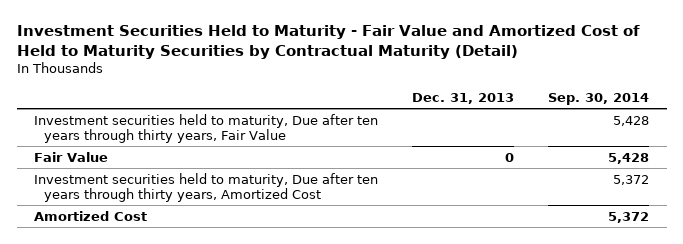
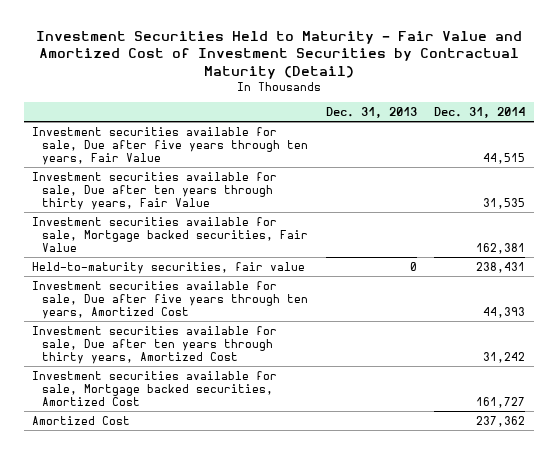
[16,25,640,59] Investment Securities Held to Maturity - Fair Value and Amortized Cost of Held to Maturity Securities by Contractual Maturity (Detail) -> [35,30,522,79] Investment Securities Held to Maturity - Fair Value and Amortized Cost of Investment Securities by Contractual Maturity (Detail)
[548,92,650,105] Sep. 30, 2014 -> none
none -> [433,107,525,119] Dec. 31, 2014
none -> [32,126,309,165] Investment securities available for sale, Due after five years through ten years, Fair Value
[33,113,378,143] Investment securities held to maturity, Due after ten years through thirty years, Fair Value -> [32,171,278,210] Investment securities available for sale, Due after ten years through thirty years, Fair Value
none -> [32,216,309,252] Investment securities available for sale, Mortgage backed securities, Fair Value
[33,151,108,162] Fair Value -> [32,261,306,274] Held-to-maturity securities, fair value
none -> [32,280,309,319] Investment securities available for sale, Due after five years through ten years, Amortized Cost
[33,172,378,202] Investment securities held to maturity, Due after ten years through thirty years, Amortized Cost -> [32,325,278,364] Investment securities available for sale, Due after ten years through thirty years, Amortized Cost
none -> [32,370,278,406] Investment securities available for sale, Mortgage backed securities, Amortized Cost

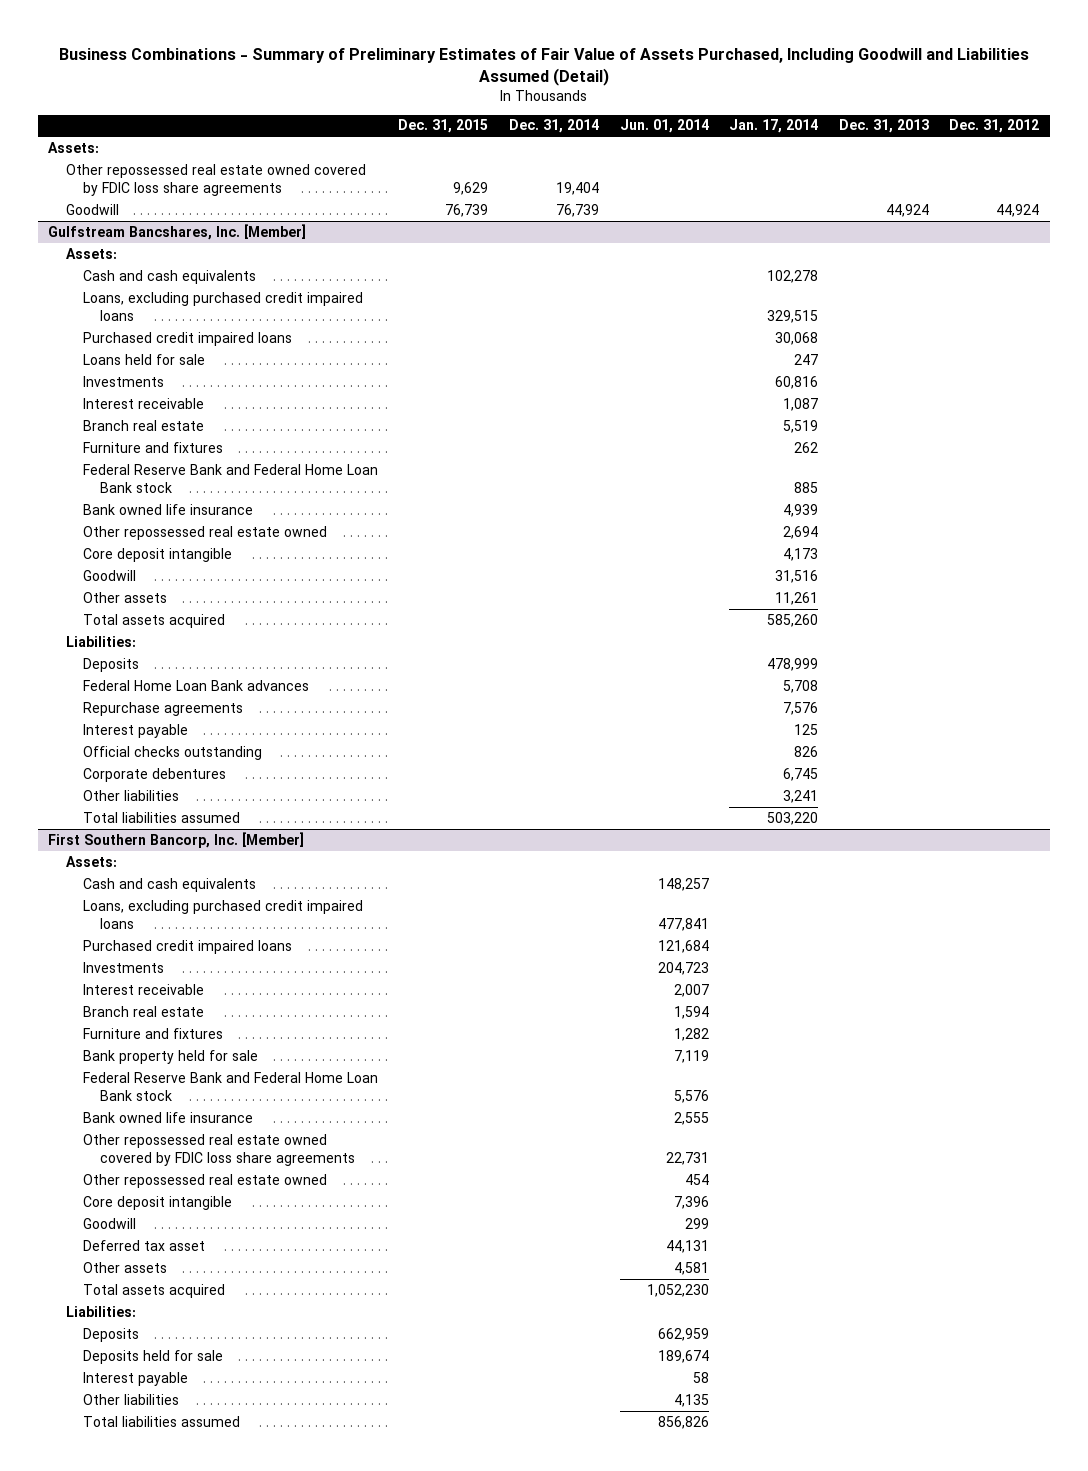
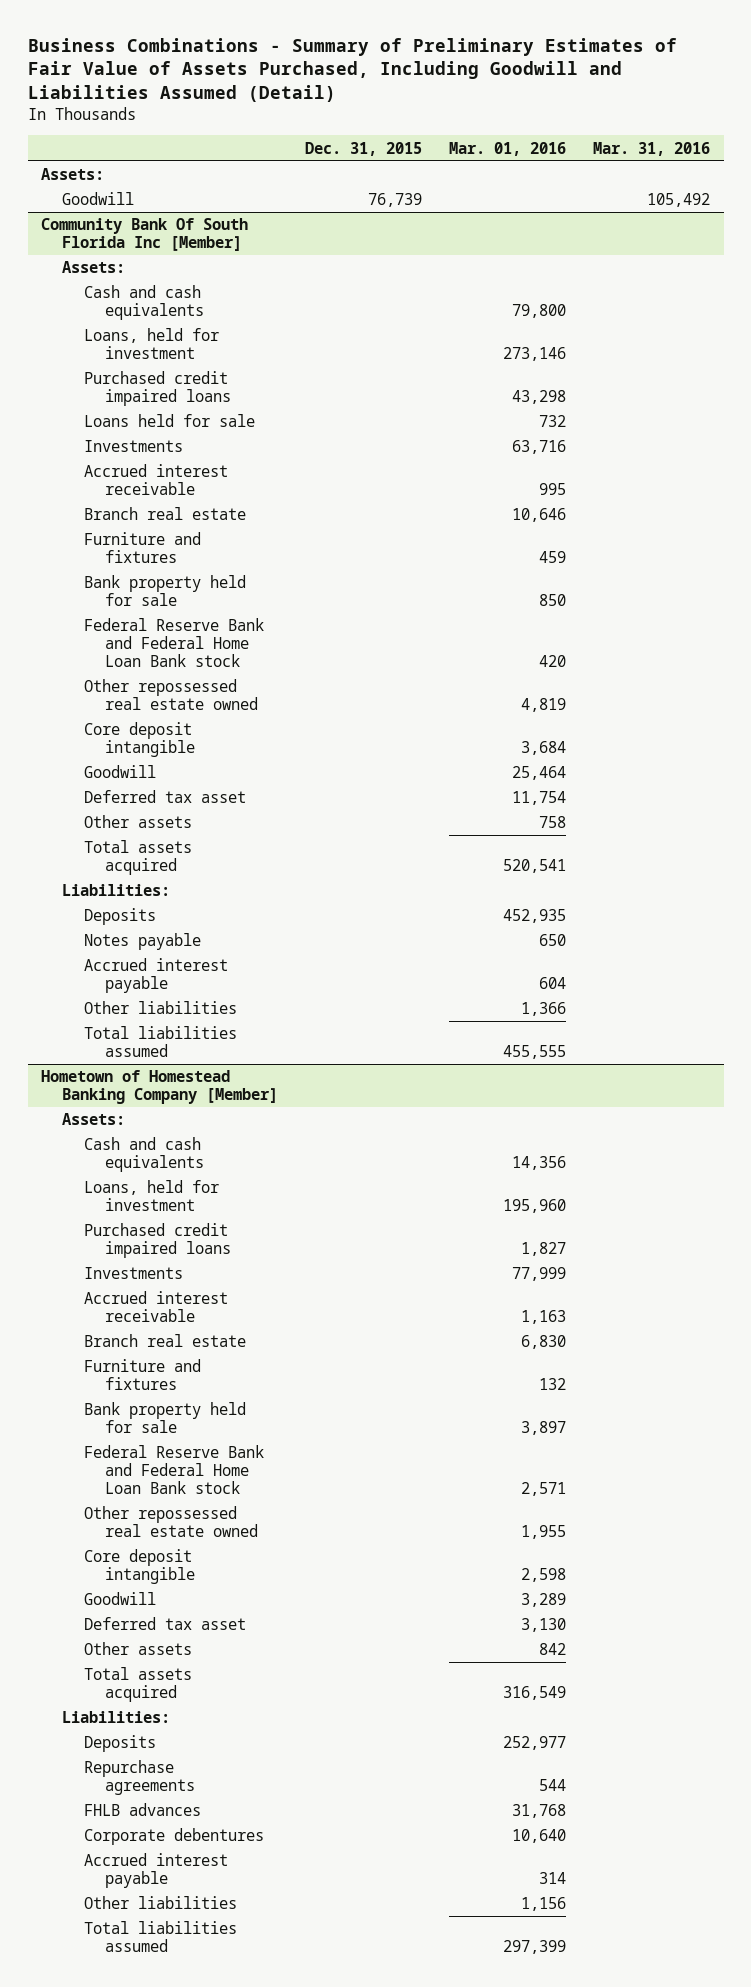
[508,119,599,134] Dec. 31, 2014 -> none
[619,119,709,134] Jun. 01, 2014 -> none
[729,119,819,134] Jan. 17, 2014 -> none
[838,119,929,134] Dec. 31, 2013 -> none
[949,119,1040,134] Dec. 31, 2012 -> none
none -> [449,141,567,156] Mar. 01, 2016
none -> [593,141,711,156] Mar. 31, 2016
[65,163,366,196] Other repossessed real estate owned covered by FDIC loss share agreements -> none
[48,223,307,240] Gulfstream Bancshares, Inc. [Member] -> none
[65,247,117,259] Assets: -> none
[82,269,256,284] Cash and cash equivalents -> none
[82,291,363,321] Loans, excluding purchased credit impaired loans -> none
[82,331,292,346] Purchased credit impaired loans -> none
[82,353,205,365] Loans held for sale -> none
[82,375,164,387] Investments -> none
[82,397,204,409] Interest receivable -> none
[82,419,204,431] Branch real estate -> none
[82,441,223,453] Furniture and fixtures -> none
[82,463,378,493] Federal Reserve Bank and Federal Home Loan Bank stock -> none
[82,503,253,515] Bank owned life insurance -> none
[82,525,327,540] Other repossessed real estate owned -> none
[82,547,232,562] Core deposit intangible -> none
[82,569,136,581] Goodwill -> none
[82,591,167,603] Other assets -> none
[82,613,225,628] Total assets acquired -> none
[65,635,136,647] Liabilities: -> none
[82,657,139,672] Deposits -> none
[82,679,309,691] Federal Home Loan Bank advances -> none
[82,701,243,716] Repurchase agreements -> none
[82,723,188,738] Interest payable -> none
[82,745,262,760] Official checks outstanding -> none
[82,767,226,782] Corporate debentures -> none
[82,789,179,801] Other liabilities -> none
[82,811,240,823] Total liabilities assumed -> none
[48,831,305,848] First Southern Bancorp, Inc. [Member] -> none
[65,855,117,867] Assets: -> none
[82,877,256,892] Cash and cash equivalents -> none
[82,899,363,929] Loans, excluding purchased credit impaired loans -> none
[82,939,292,954] Purchased credit impaired loans -> none
[82,961,164,973] Investments -> none
[82,983,204,995] Interest receivable -> none
[82,1005,204,1017] Branch real estate -> none
[82,1027,223,1039] Furniture and fixtures -> none
[82,1049,258,1064] Bank property held for sale -> none
[82,1071,378,1101] Federal Reserve Bank and Federal Home Loan Bank stock -> none
[82,1111,253,1123] Bank owned life insurance -> none
[82,1133,355,1166] Other repossessed real estate owned covered by FDIC loss share agreements -> none
[82,1173,327,1188] Other repossessed real estate owned -> none
[82,1195,232,1210] Core deposit intangible -> none
[82,1217,136,1229] Goodwill -> none
[82,1239,205,1251] Deferred tax asset -> none
[82,1261,167,1273] Other assets -> none
[82,1283,225,1298] Total assets acquired -> none
[65,1305,136,1317] Liabilities: -> none
[82,1327,139,1342] Deposits -> none
[82,1349,223,1364] Deposits held for sale -> none
[82,1371,188,1386] Interest payable -> none
[82,1393,179,1405] Other liabilities -> none
[82,1415,240,1427] Total liabilities assumed -> none
none -> [41,218,249,252] Community Bank Of South Florida Inc [Member]
none -> [62,261,126,274] Assets:
none -> [83,285,204,321] Cash and cash equivalents
none -> [83,328,219,360] Loans, held for investment
none -> [83,371,231,407] Purchased credit impaired loans
none -> [83,414,255,428] Loans held for sale
none -> [83,440,183,453] Investments
none -> [83,464,228,496] Accrued interest receivable
none -> [83,507,246,521] Branch real estate
none -> [83,532,201,564] Furniture and fixtures
none -> [83,575,246,607] Bank property held for sale
none -> [83,618,264,667] Federal Reserve Bank and Federal Home Loan Bank stock
none -> [83,679,258,711] Other repossessed real estate owned
none -> [83,722,195,758] Core deposit intangible
none -> [83,765,156,779] Goodwill
none -> [83,790,246,804] Deferred tax asset
none -> [83,815,192,829] Other assets
none -> [83,840,192,876] Total assets acquired
none -> [62,884,171,897] Liabilities:
none -> [83,908,156,926] Deposits
none -> [83,933,201,951] Notes payable
none -> [83,958,228,994] Accrued interest payable
none -> [83,1001,237,1015] Other liabilities
none -> [83,1026,237,1058] Total liabilities assumed
none -> [41,1070,279,1105] Hometown of Homestead Banking Company [Member]
none -> [62,1113,126,1126] Assets:
none -> [83,1137,204,1173] Cash and cash equivalents
none -> [83,1180,219,1212] Loans, held for investment
none -> [83,1223,231,1259] Purchased credit impaired loans
none -> [83,1267,183,1280] Investments
none -> [83,1291,228,1323] Accrued interest receivable
none -> [83,1334,246,1348] Branch real estate
none -> [83,1359,201,1391] Furniture and fixtures
none -> [83,1402,246,1434] Bank property held for sale
none -> [83,1445,264,1494] Federal Reserve Bank and Federal Home Loan Bank stock
none -> [83,1506,258,1538] Other repossessed real estate owned
none -> [83,1549,195,1585] Core deposit intangible
none -> [83,1592,156,1606] Goodwill
none -> [83,1617,246,1631] Deferred tax asset
none -> [83,1642,192,1656] Other assets
none -> [83,1667,192,1703] Total assets acquired
none -> [62,1711,171,1724] Liabilities:
none -> [83,1735,156,1753] Deposits
none -> [83,1760,195,1796] Repurchase agreements
none -> [83,1803,201,1817] FHLB advances
none -> [83,1828,264,1846] Corporate debentures
none -> [83,1853,228,1889] Accrued interest payable
none -> [83,1896,237,1910] Other liabilities
none -> [83,1921,237,1953] Total liabilities assumed

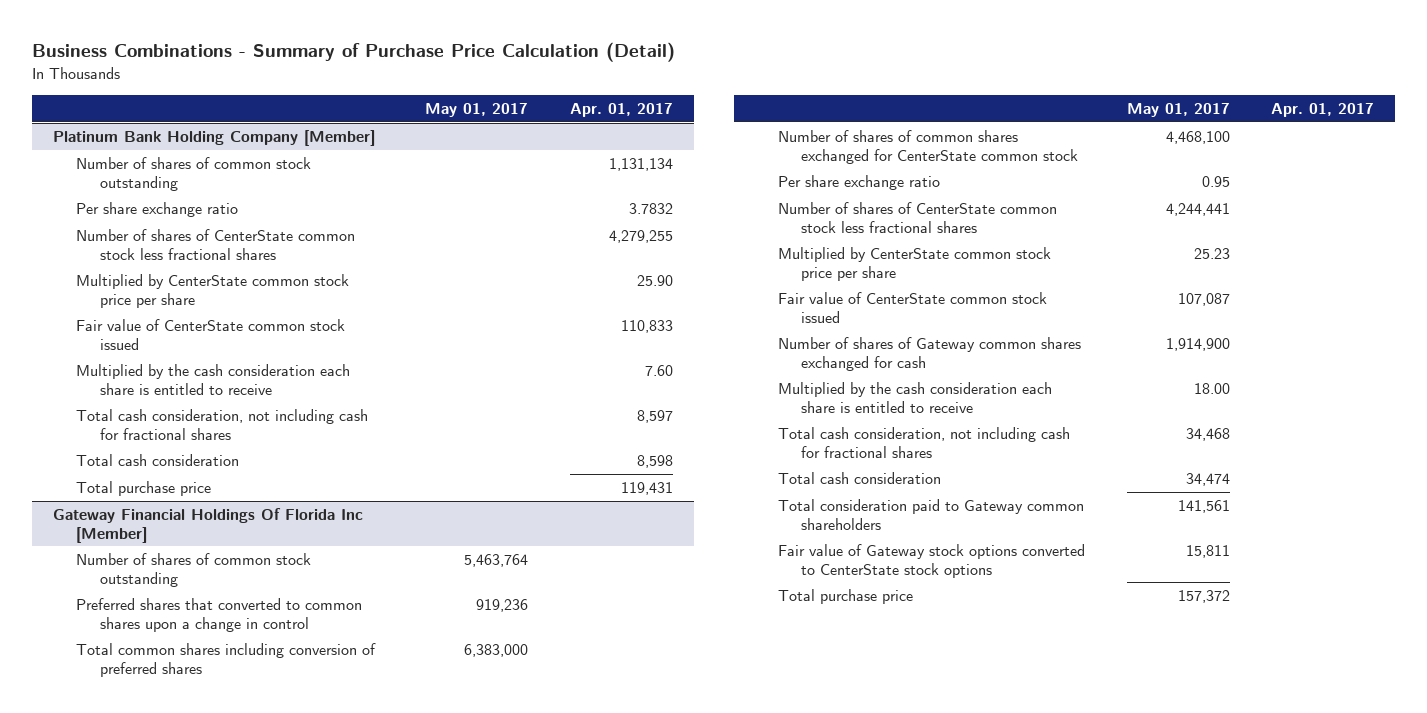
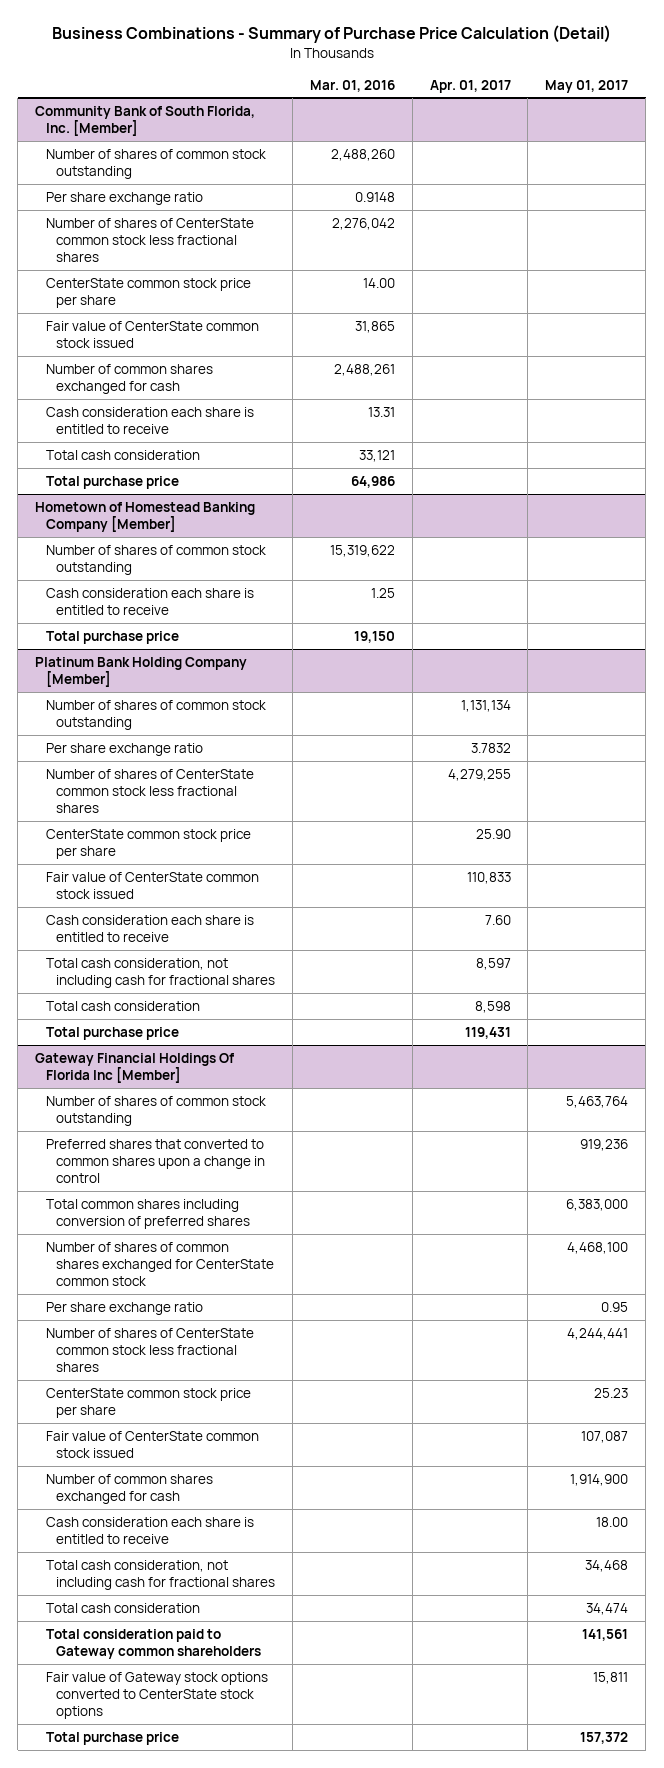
none -> [309,79,395,92] Mar. 01, 2016
none -> [35,105,256,137] Community Bank of South Florida, Inc. [Member]
none -> [45,148,266,180] Number of shares of common stock outstanding
none -> [45,191,203,205] Per share exchange ratio
none -> [45,217,254,263] Number of shares of CenterState common stock less fractional shares
none -> [45,277,251,309] CenterState common stock price per share
none -> [45,320,259,349] Fair value of CenterState common stock issued
none -> [45,363,213,395] Number of common shares exchanged for cash
none -> [45,406,254,435] Cash consideration each share is entitled to receive
none -> [45,449,200,460] Total cash consideration
none -> [45,475,179,489] Total purchase price
none -> [35,501,256,533] Hometown of Homestead Banking Company [Member]
none -> [45,544,266,576] Number of shares of common stock outstanding
none -> [45,587,254,616] Cash consideration each share is entitled to receive
none -> [45,630,179,644] Total purchase price
[76,273,350,308] Multiplied by CenterState common stock price per share -> [45,828,251,860] CenterState common stock price per share
[76,363,351,395] Multiplied by the cash consideration each share is entitled to receive -> [45,914,254,943] Cash consideration each share is entitled to receive
[778,246,1052,281] Multiplied by CenterState common stock price per share -> [45,1387,251,1419] CenterState common stock price per share
[778,336,1082,371] Number of shares of Gateway common shares exchanged for cash -> [45,1473,213,1505] Number of common shares exchanged for cash
[778,381,1053,413] Multiplied by the cash consideration each share is entitled to receive -> [45,1516,254,1545] Cash consideration each share is entitled to receive

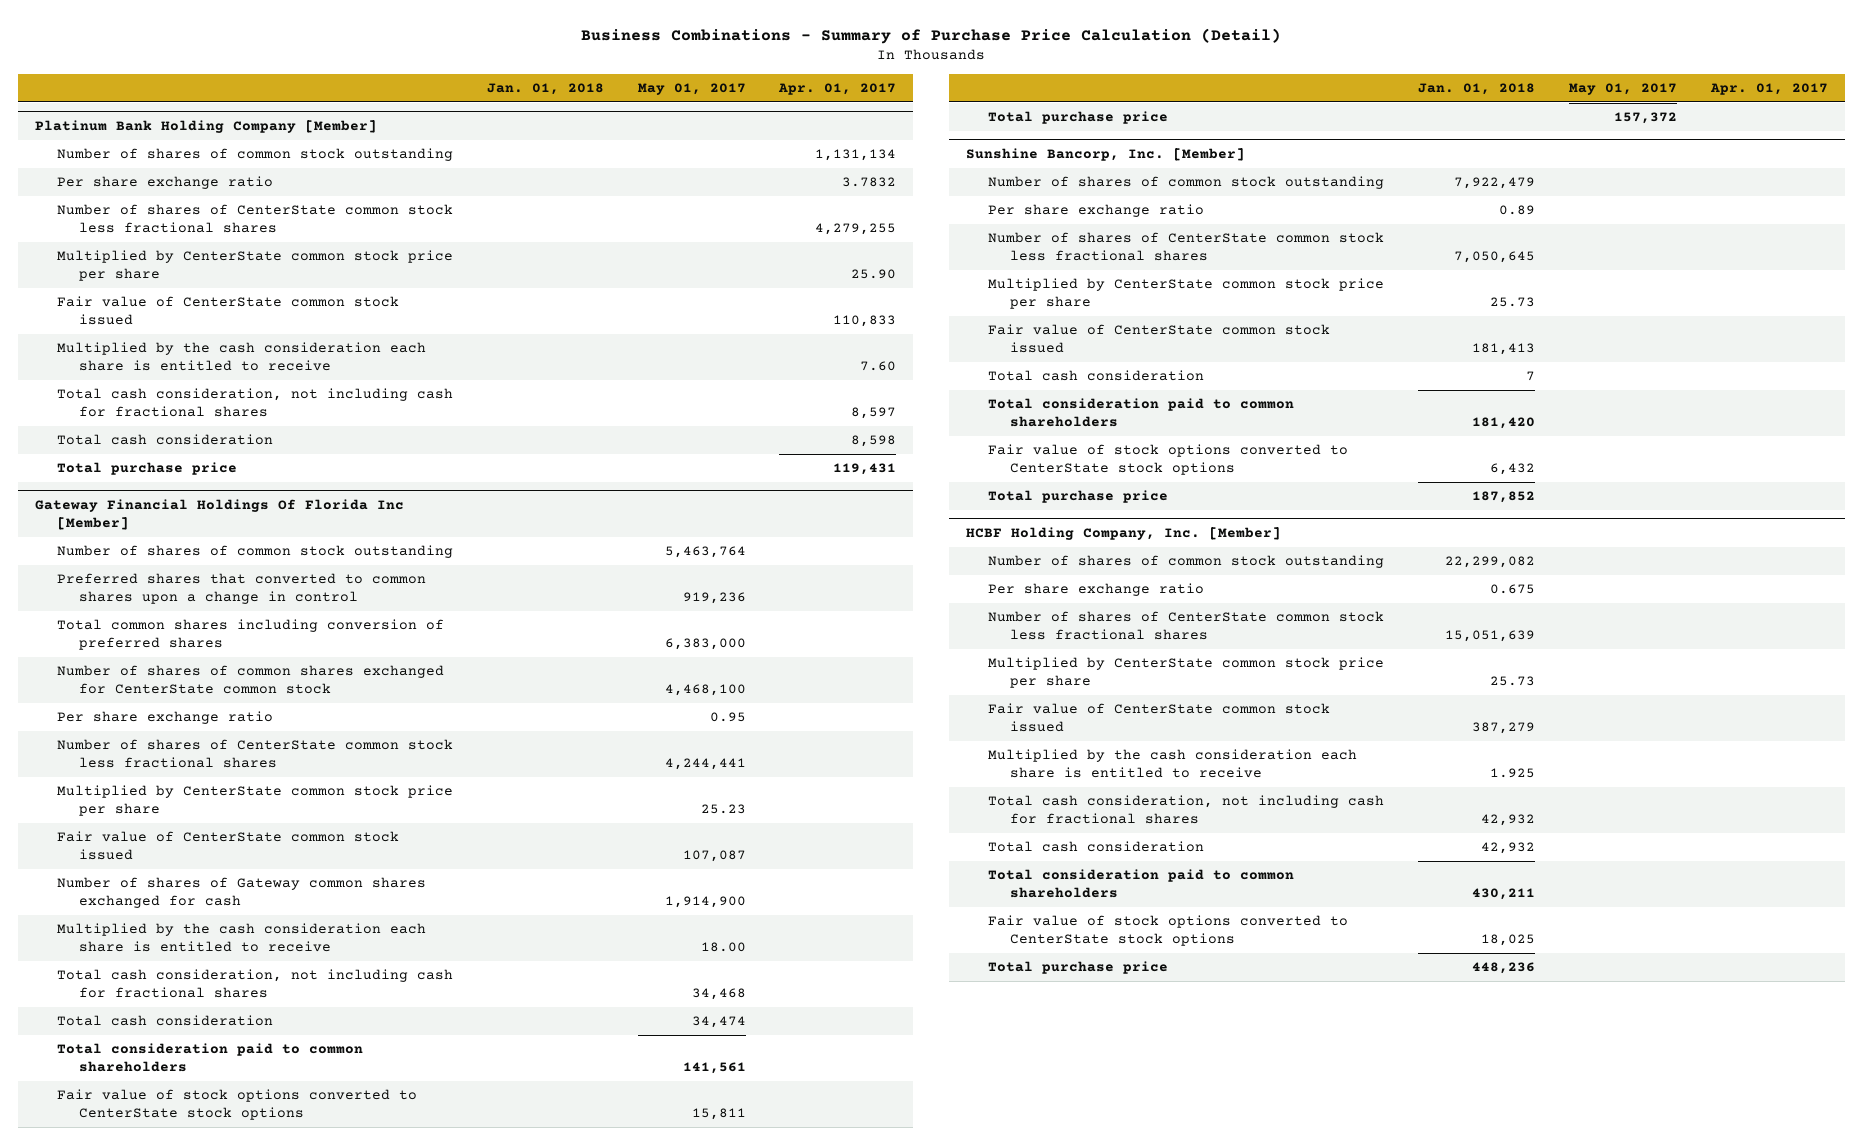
[309,79,395,92] Mar. 01, 2016 -> none
none -> [486,82,604,95] Jan. 01, 2018
[35,105,256,137] Community Bank of South Florida, Inc. [Member] -> none
[45,148,266,180] Number of shares of common stock outstanding -> none
[45,191,203,205] Per share exchange ratio -> none
[45,217,254,263] Number of shares of CenterState common stock less fractional shares -> none
[45,277,251,309] CenterState common stock price per share -> none
[45,320,259,349] Fair value of CenterState common stock issued -> none
[45,363,213,395] Number of common shares exchanged for cash -> none
[45,406,254,435] Cash consideration each share is entitled to receive -> none
[45,449,200,460] Total cash consideration -> none
[45,475,179,489] Total purchase price -> none
[35,501,256,533] Hometown of Homestead Banking Company [Member] -> none
[45,544,266,576] Number of shares of common stock outstanding -> none
[45,587,254,616] Cash consideration each share is entitled to receive -> none
[45,630,179,644] Total purchase price -> none
[45,828,251,860] CenterState common stock price per share -> [56,250,453,282] Multiplied by CenterState common stock price per share
[45,914,254,943] Cash consideration each share is entitled to receive -> [56,342,426,372] Multiplied by the cash consideration each share is entitled to receive
[45,1387,251,1419] CenterState common stock price per share -> [56,785,453,817] Multiplied by CenterState common stock price per share
[45,1473,213,1505] Number of common shares exchanged for cash -> [56,877,426,909] Number of shares of Gateway common shares exchanged for cash
[45,1516,254,1545] Cash consideration each share is entitled to receive -> [56,923,426,953] Multiplied by the cash consideration each share is entitled to receive
[45,1628,261,1660] Total consideration paid to Gateway common shareholders -> [56,1043,363,1073] Total consideration paid to common shareholders
[45,1671,268,1720] Fair value of Gateway stock options converted to CenterState stock options -> [56,1089,417,1121] Fair value of stock options converted to CenterState stock options
none -> [966,148,1246,162] Sunshine Bancorp, Inc. [Member]
none -> [988,176,1385,190] Number of shares of common stock outstanding
none -> [988,204,1205,218] Per share exchange ratio
none -> [988,232,1385,262] Number of shares of CenterState common stock less fractional shares
none -> [988,278,1385,310] Multiplied by CenterState common stock price per share
none -> [988,324,1331,354] Fair value of CenterState common stock issued
none -> [988,370,1205,382] Total cash consideration
none -> [988,398,1295,428] Total consideration paid to common shareholders
none -> [988,444,1349,476] Fair value of stock options converted to CenterState stock options
none -> [988,490,1169,504] Total purchase price
none -> [966,527,1282,541] HCBF Holding Company, Inc. [Member]
none -> [988,555,1385,569] Number of shares of common stock outstanding
none -> [988,583,1205,597] Per share exchange ratio
none -> [988,611,1385,641] Number of shares of CenterState common stock less fractional shares
none -> [988,657,1385,689] Multiplied by CenterState common stock price per share
none -> [988,703,1331,733] Fair value of CenterState common stock issued
none -> [988,749,1358,779] Multiplied by the cash consideration each share is entitled to receive
none -> [988,795,1385,825] Total cash consideration, not including cash for fractional shares
none -> [988,841,1205,853] Total cash consideration
none -> [988,869,1295,899] Total consideration paid to common shareholders
none -> [988,915,1349,947] Fair value of stock options converted to CenterState stock options
none -> [988,961,1169,975] Total purchase price

